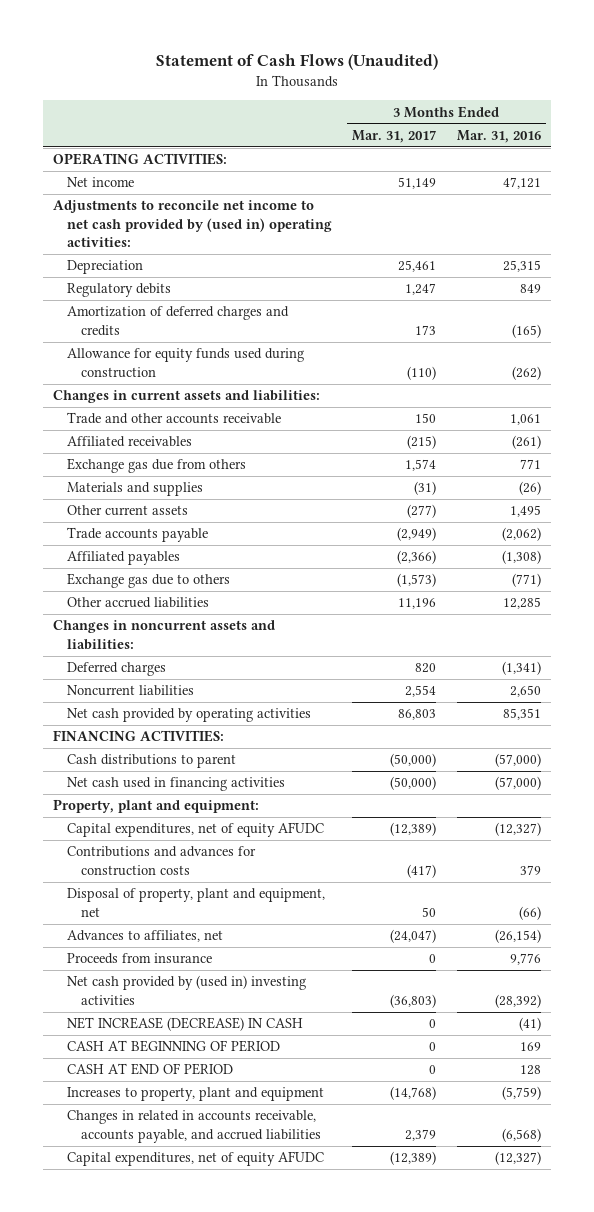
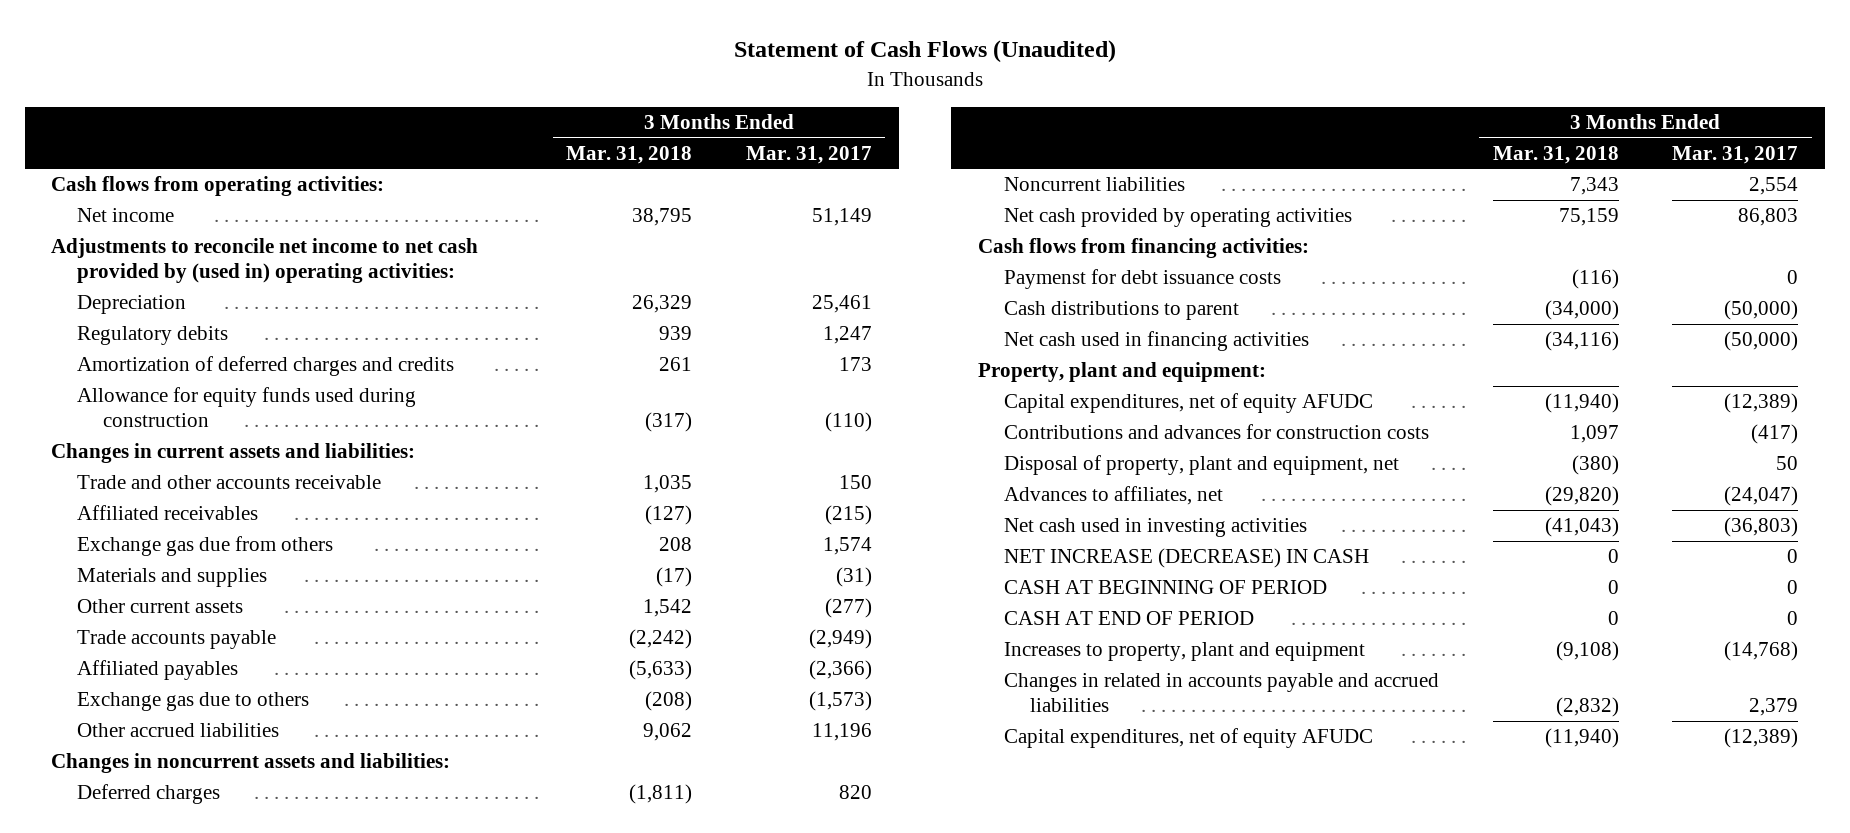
[456,130,541,144] Mar. 31, 2016 -> none
none -> [565,145,692,164] Mar. 31, 2018
[52,153,227,166] OPERATING ACTIVITIES: -> [51,176,385,197] Cash flows from operating activities:
[52,730,224,743] FINANCING ACTIVITIES: -> [977,238,1309,259] Cash flows from financing activities:
none -> [1003,269,1281,290] Paymenst for debt issuance costs
[67,953,213,965] Proceeds from insurance -> none
[67,975,307,1005] Net cash provided by (used in) investing activities -> [1003,518,1307,538] Net cash used in investing activities
[67,1110,322,1143] Changes in related in accounts receivable, accounts payable, and accrued liabilities -> [1003,673,1439,712] Changes in related in accounts payable and accrued liabilities

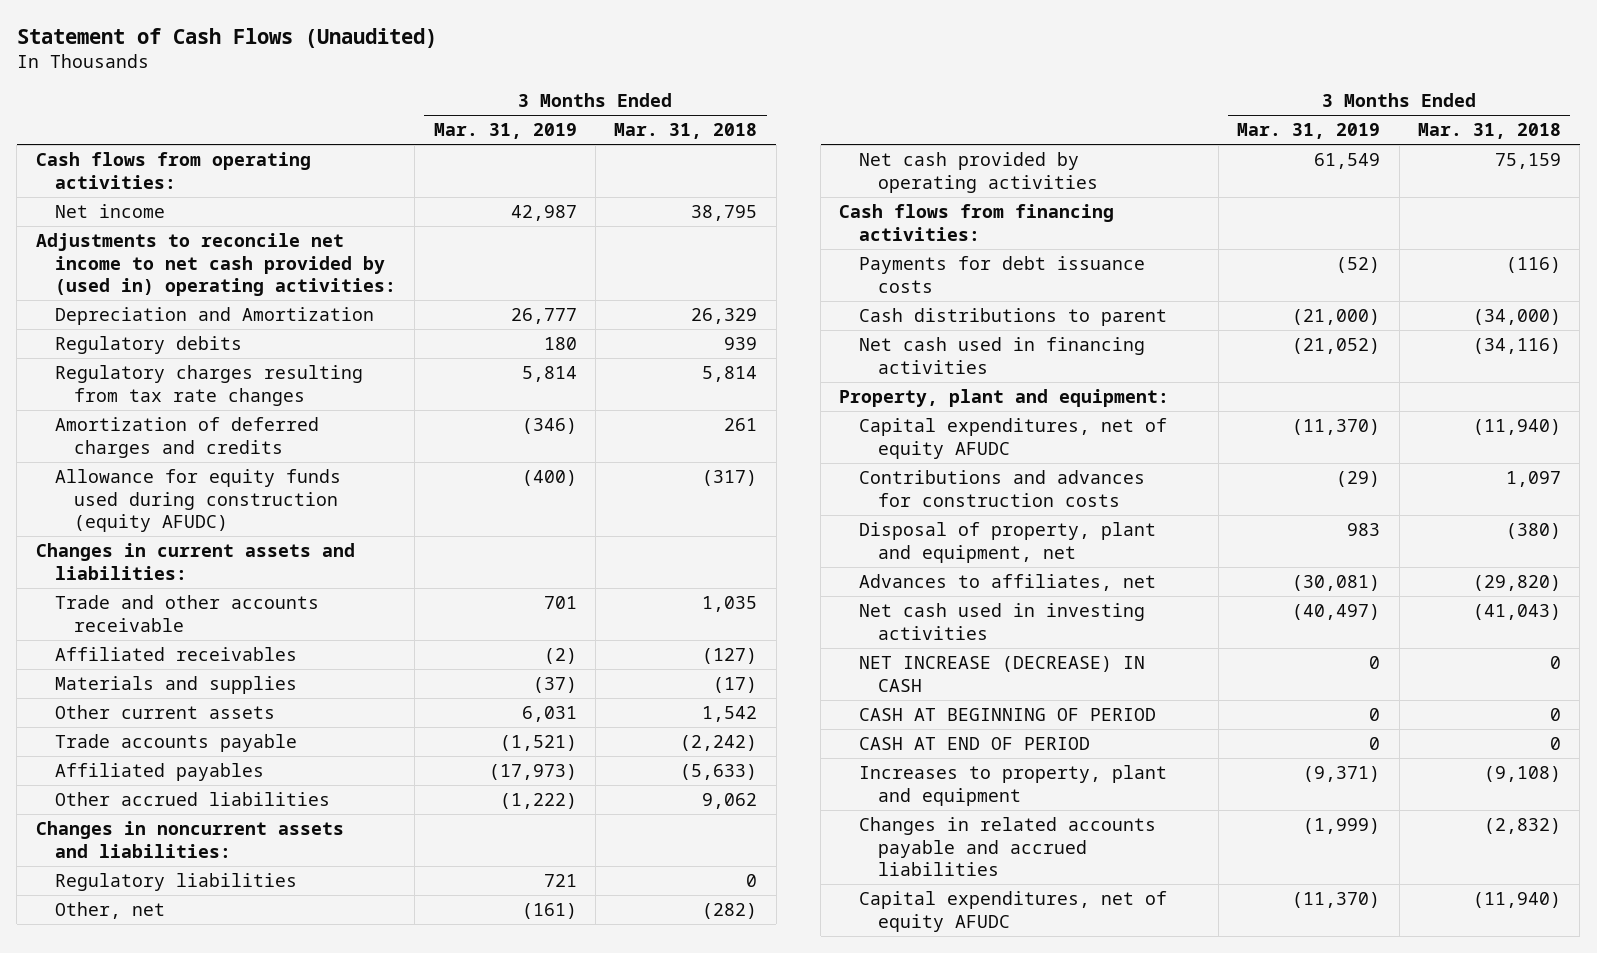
[745,145,872,164] Mar. 31, 2017 -> none
none -> [433,123,577,140] Mar. 31, 2019
[77,295,187,315] Depreciation -> [54,306,374,325] Depreciation and Amortization
none -> [54,364,363,406] Regulatory charges resulting from tax rate changes
[77,387,417,427] Allowance for equity funds used during construction -> [54,468,341,533] Allowance for equity funds used during construction (equity AFUDC)
[77,536,334,557] Exchange gas due from others -> none
[77,692,310,712] Exchange gas due to others -> none
[77,784,221,805] Deferred charges -> none
[1003,177,1185,192] Noncurrent liabilities -> none
none -> [54,872,297,891] Regulatory liabilities
none -> [54,901,165,919] Other, net
[1003,269,1281,290] Paymenst for debt issuance costs -> [858,255,1145,293] Payments for debt issuance costs
[1003,673,1439,712] Changes in related in accounts payable and accrued liabilities -> [858,816,1156,877] Changes in related accounts payable and accrued liabilities

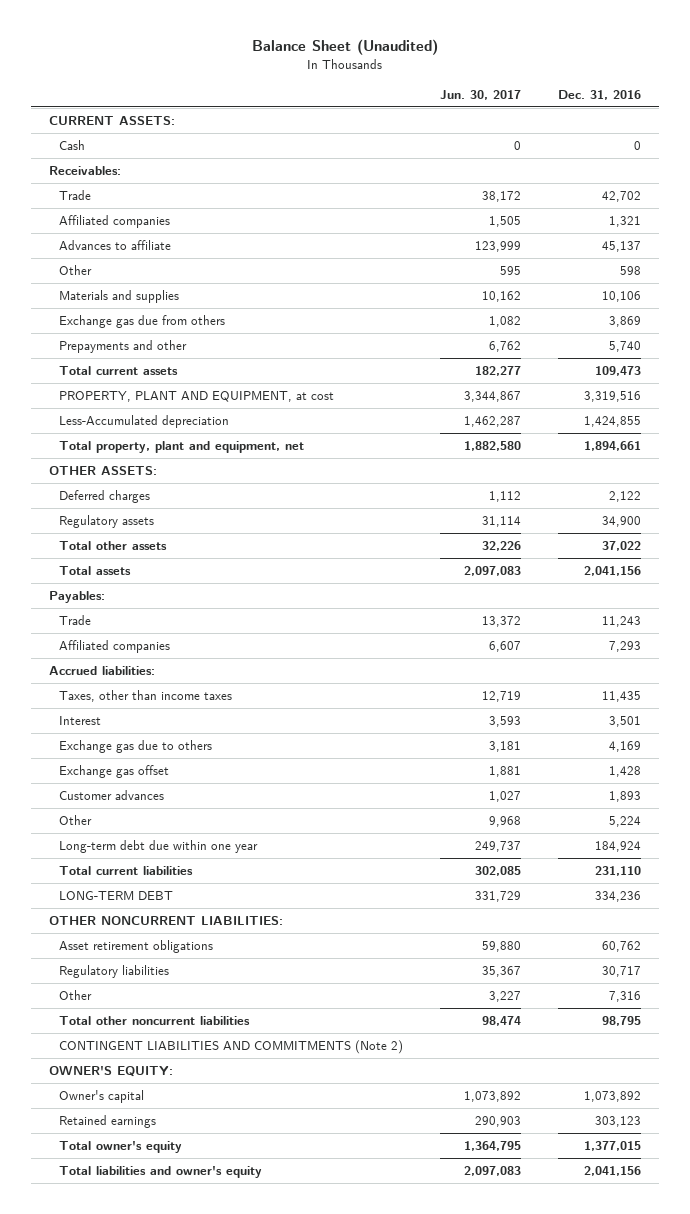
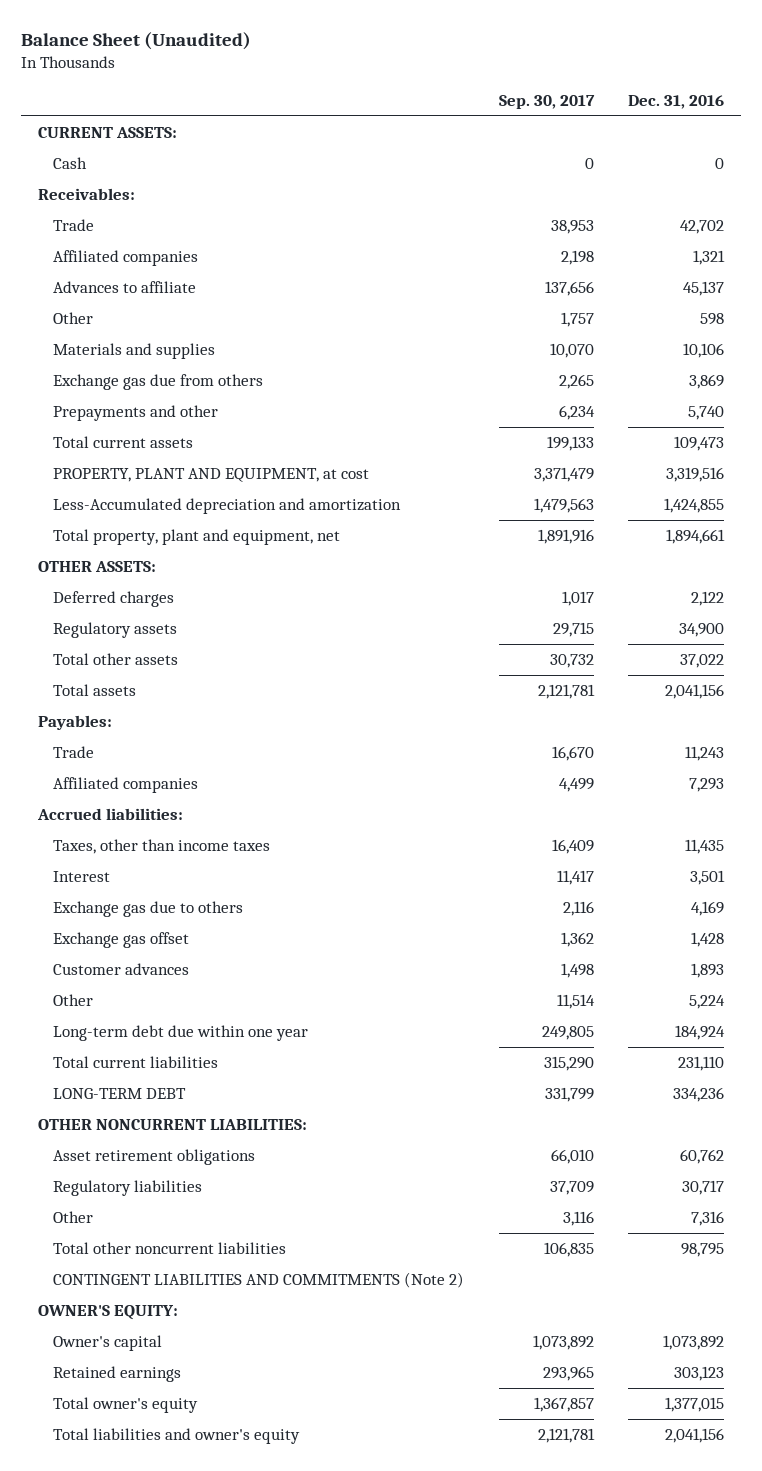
[439,90,521,101] Jun. 30, 2017 -> none
none -> [498,94,595,109] Sep. 30, 2017
[58,415,229,429] Less-Accumulated depreciation -> [53,498,402,515] Less-Accumulated depreciation and amortization

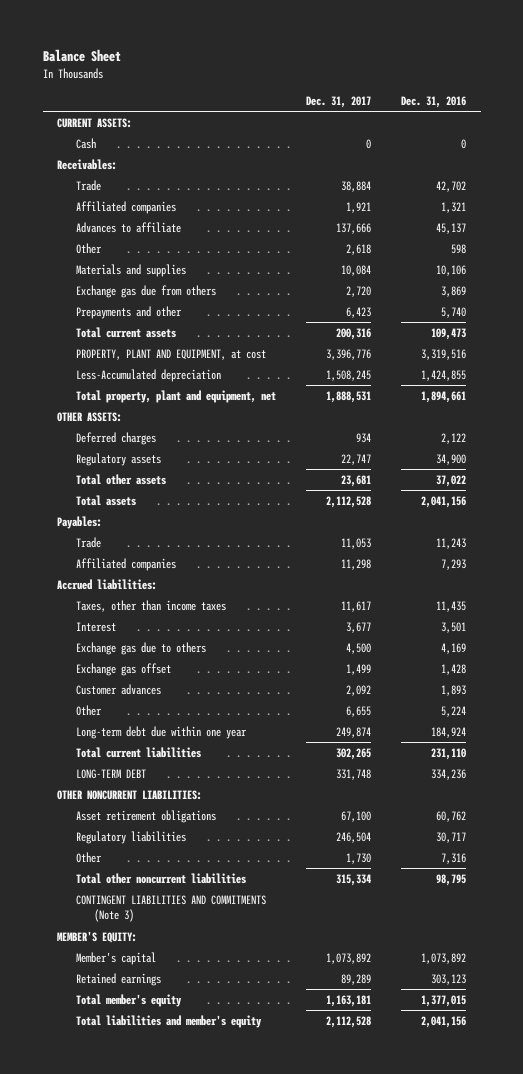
[20,31,251,50] Balance Sheet (Unaudited) -> [42,49,121,63] Balance Sheet
[498,94,595,109] Sep. 30, 2017 -> none
none -> [305,95,371,108] Dec. 31, 2017
[53,498,402,515] Less-Accumulated depreciation and amortization -> [75,368,221,382] Less-Accumulated depreciation
[53,1272,465,1289] CONTINGENT LIABILITIES AND COMMITMENTS (Note 2) -> [75,894,266,923] CONTINGENT LIABILITIES AND COMMITMENTS (Note 3)
[37,1305,178,1321] OWNER'S EQUITY: -> [57,930,138,943] MEMBER'S EQUITY:
[53,1335,163,1352] Owner's capital -> [75,951,156,965] Member's capital
[53,1397,199,1414] Total owner's equity -> [75,993,182,1007] Total member's equity
[53,1428,301,1445] Total liabilities and owner's equity -> [75,1014,262,1028] Total liabilities and member's equity

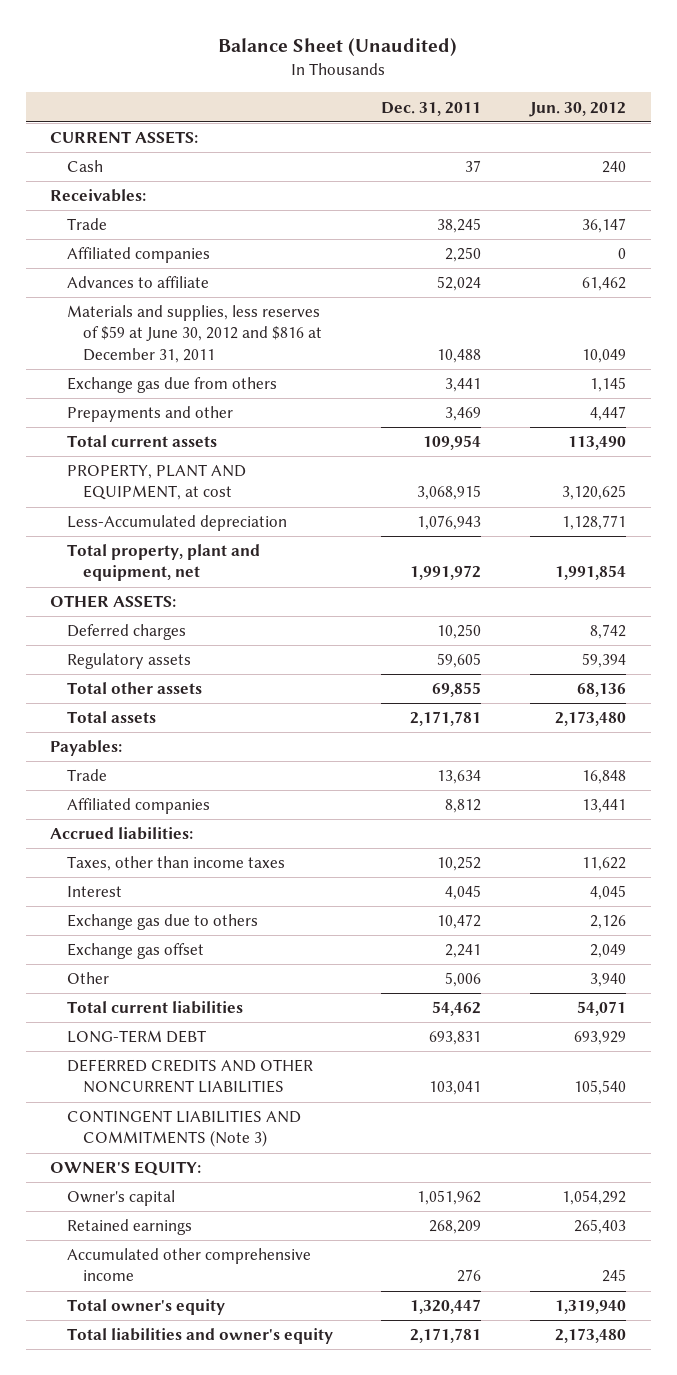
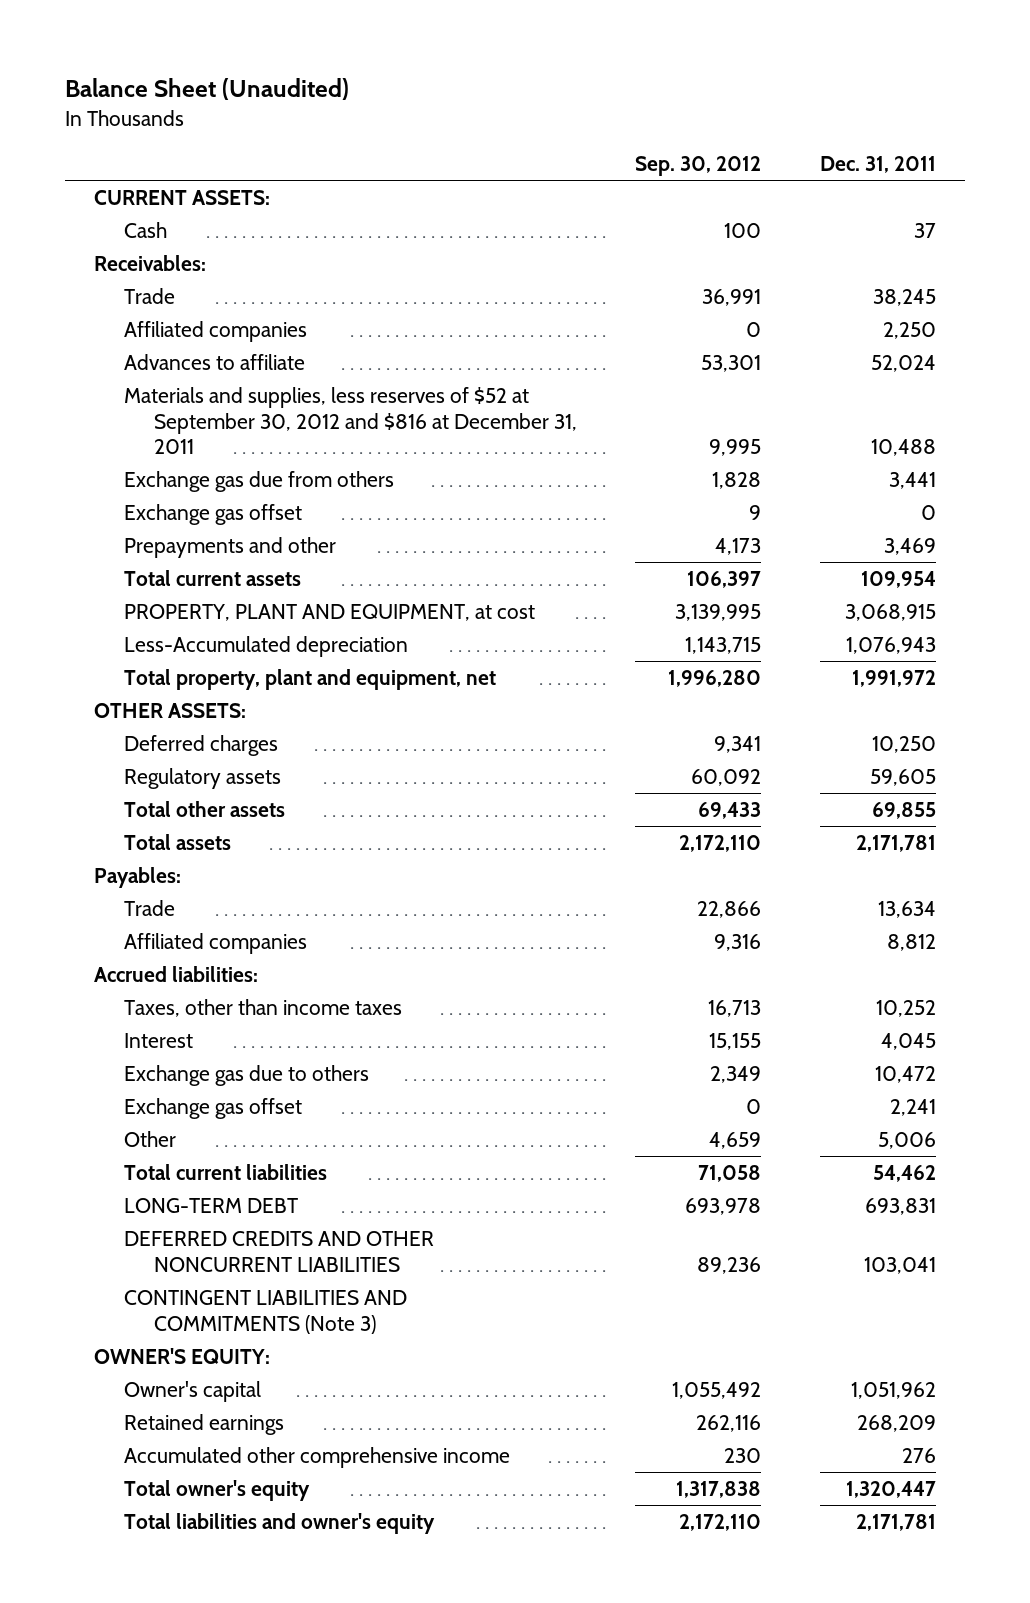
[529,101,627,117] Jun. 30, 2012 -> none
none -> [635,155,762,176] Sep. 30, 2012
[66,305,322,363] Materials and supplies, less reserves of $59 at June 30, 2012 and $816 at December 31, 2011 -> [123,387,577,455] Materials and supplies, less reserves of $52 at September 30, 2012 and $816 at December 31, 2011
none -> [123,504,302,526] Exchange gas offset

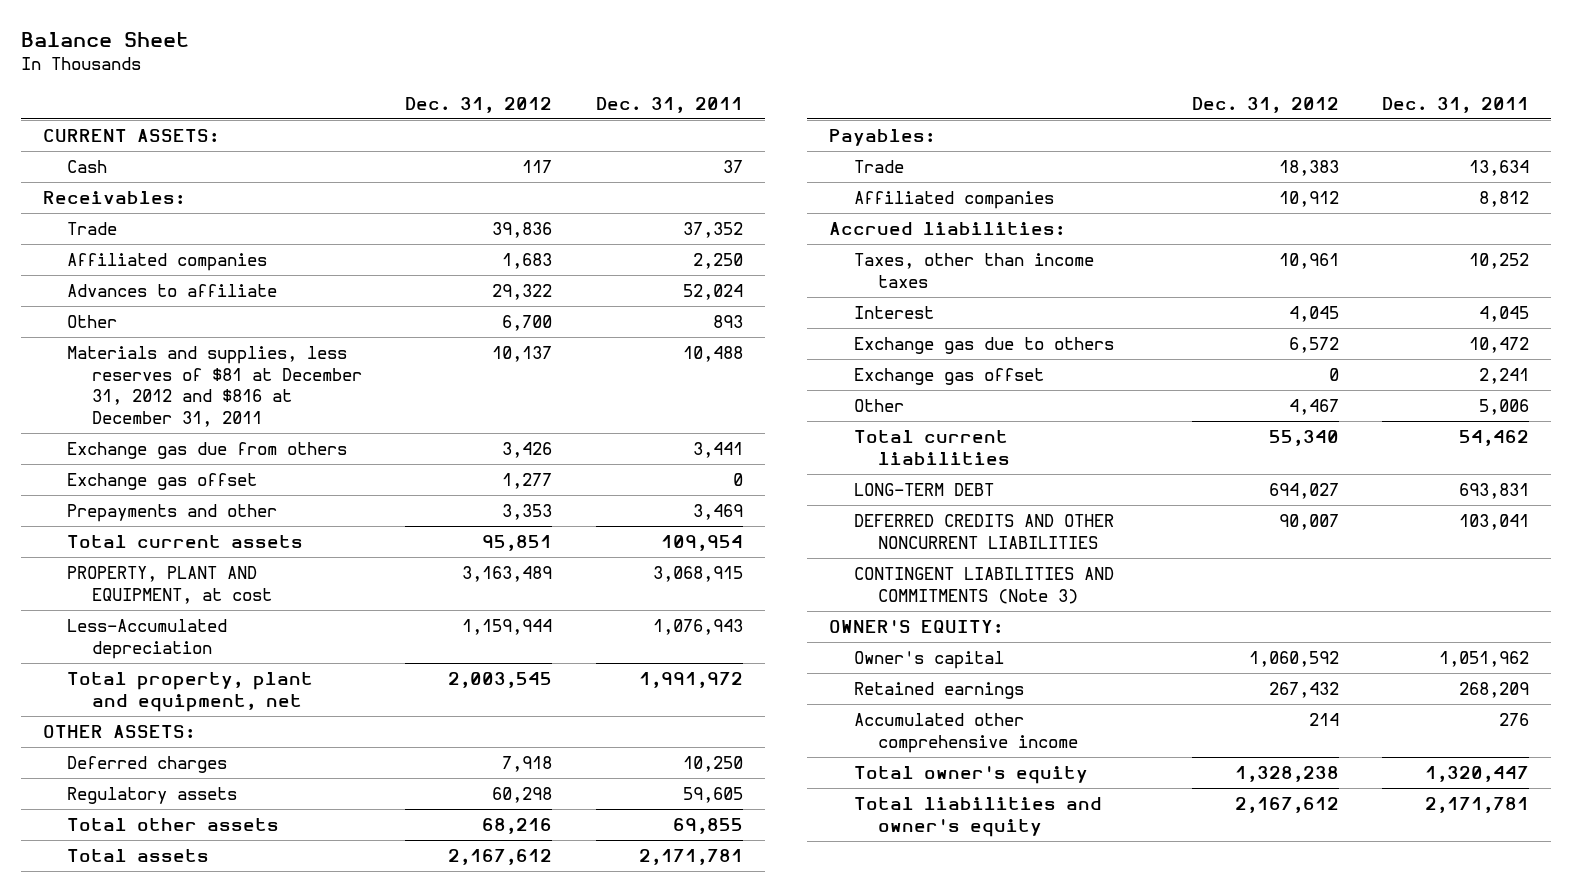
[64,78,349,101] Balance Sheet (Unaudited) -> [20,32,189,48] Balance Sheet
[635,155,762,176] Sep. 30, 2012 -> none
none -> [405,96,553,113] Dec. 31, 2012
[872,289,936,307] 38,245 -> [682,222,743,239] 37,352
none -> [67,315,118,329] Other
[123,387,577,455] Materials and supplies, less reserves of $52 at September 30, 2012 and $816 at December 31, 2011 -> [67,346,362,428] Materials and supplies, less reserves of $81 at December 31, 2012 and $816 at December 31, 2011

